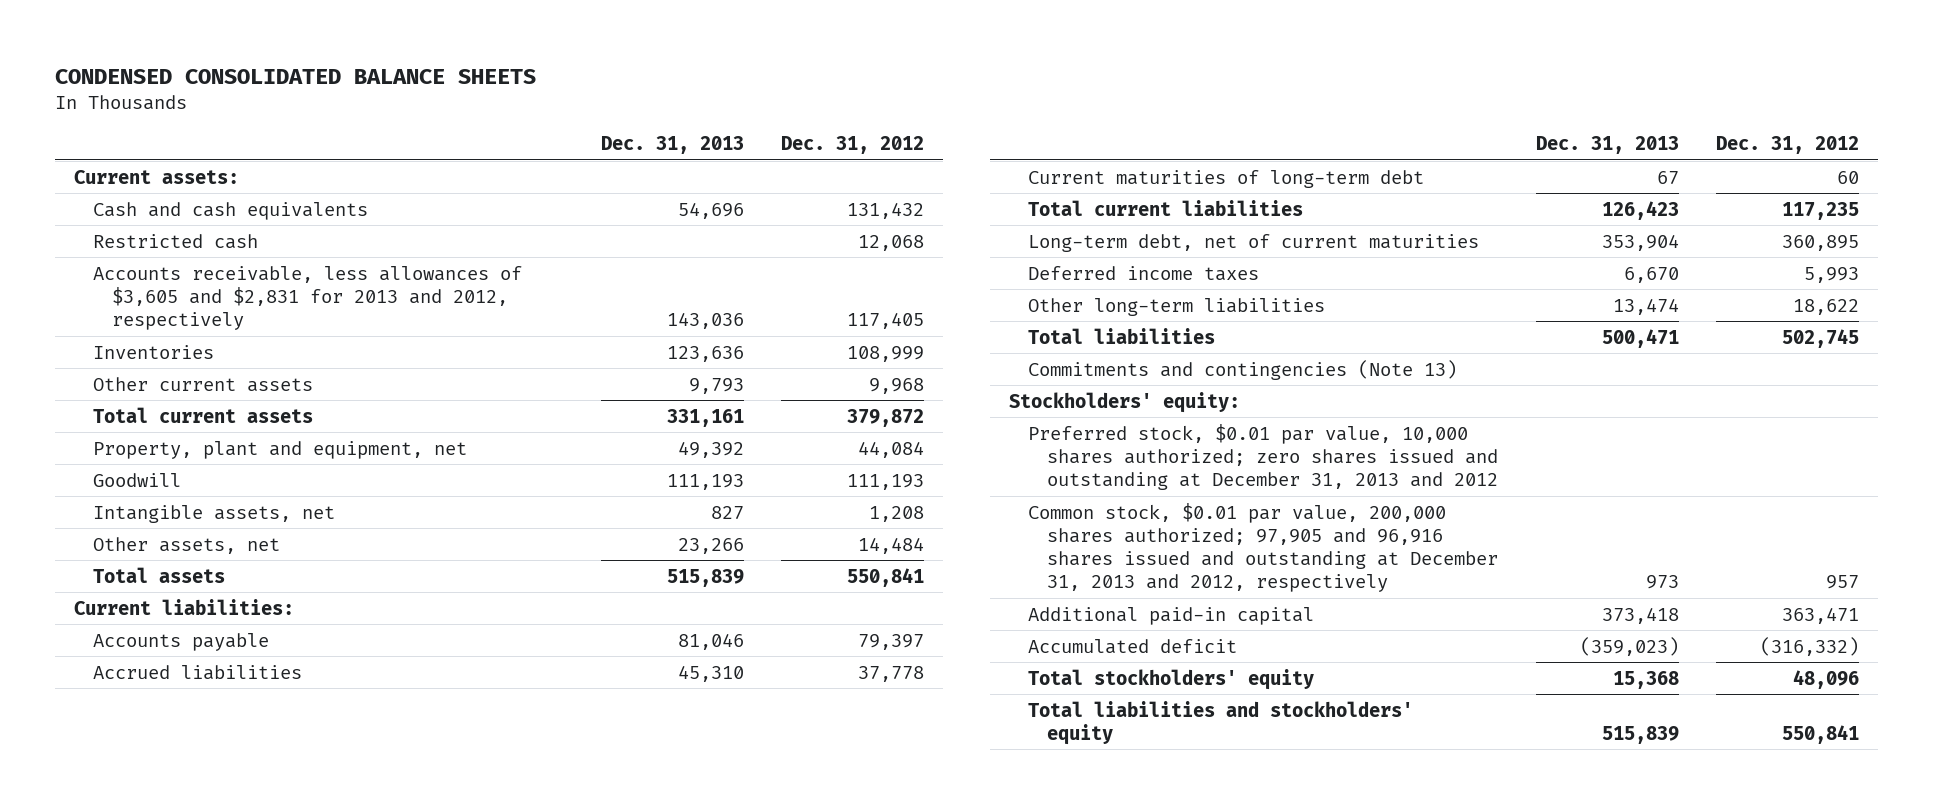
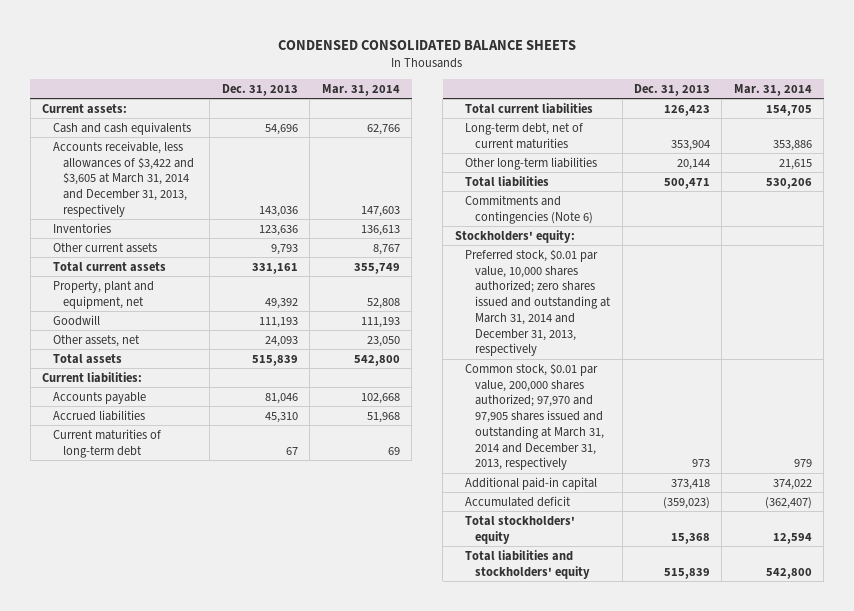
[781,136,925,155] Dec. 31, 2012 -> none
none -> [321,83,400,96] Mar. 31, 2014
[92,233,258,249] Restricted cash -> none
[92,265,522,331] Accounts receivable, less allowances of $3,605 and $2,831 for 2013 and 2012, respectively -> [52,140,194,217] Accounts receivable, less allowances of $3,422 and $3,605 at March 31, 2014 and December 31, 2013, respectively
[92,504,335,523] Intangible assets, net -> none
[677,537,744,554] 23,266 -> [264,335,298,347] 24,093
[1027,265,1259,281] Deferred income taxes -> none
[1612,297,1679,315] 13,474 -> [677,158,711,170] 20,144
[1027,359,1457,380] Commitments and contingencies (Note 13) -> [464,194,594,224] Commitments and contingencies (Note 6)
[1027,423,1498,491] Preferred stock, $0.01 par value, 10,000 shares authorized; zero shares issued and outstanding at December 31, 2013 and 2012 -> [464,248,612,357] Preferred stock, $0.01 par value, 10,000 shares authorized; zero shares issued and outstanding at March 31, 2014 and December 31, 2013, respectively
[1027,502,1498,593] Common stock, $0.01 par value, 200,000 shares authorized; 97,905 and 96,916 shares issued and outstanding at December 31, 2013 and 2012, respectively -> [464,362,605,471] Common stock, $0.01 par value, 200,000 shares authorized; 97,970 and 97,905 shares issued and outstanding at March 31, 2014 and December 31, 2013, respectively

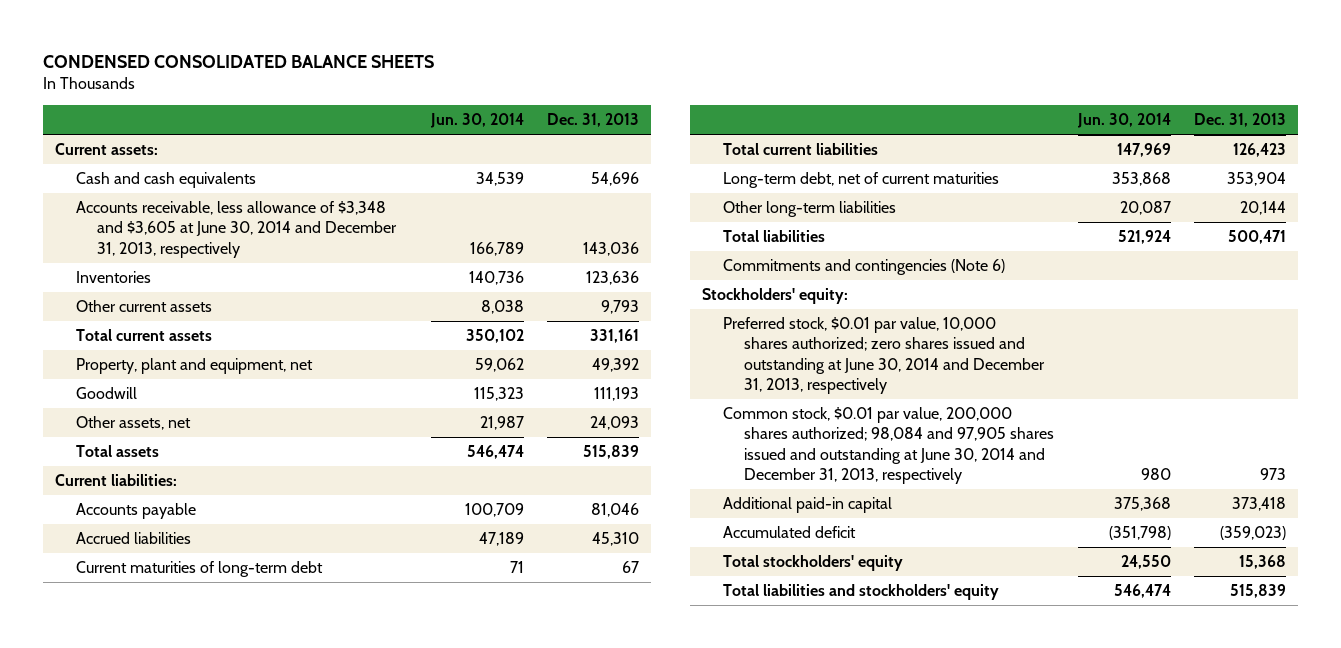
[321,83,400,96] Mar. 31, 2014 -> none
none -> [429,112,524,128] Jun. 30, 2014
[52,140,194,217] Accounts receivable, less allowances of $3,422 and $3,605 at March 31, 2014 and December 31, 2013, respectively -> [75,201,398,258] Accounts receivable, less allowance of $3,348 and $3,605 at June 30, 2014 and December 31, 2013, respectively
[464,248,612,357] Preferred stock, $0.01 par value, 10,000 shares authorized; zero shares issued and outstanding at March 31, 2014 and December 31, 2013, respectively -> [723,317,1046,394] Preferred stock, $0.01 par value, 10,000 shares authorized; zero shares issued and outstanding at June 30, 2014 and December 31, 2013, respectively
[464,362,605,471] Common stock, $0.01 par value, 200,000 shares authorized; 97,970 and 97,905 shares issued and outstanding at March 31, 2014 and December 31, 2013, respectively -> [723,407,1055,484] Common stock, $0.01 par value, 200,000 shares authorized; 98,084 and 97,905 shares issued and outstanding at June 30, 2014 and December 31, 2013, respectively

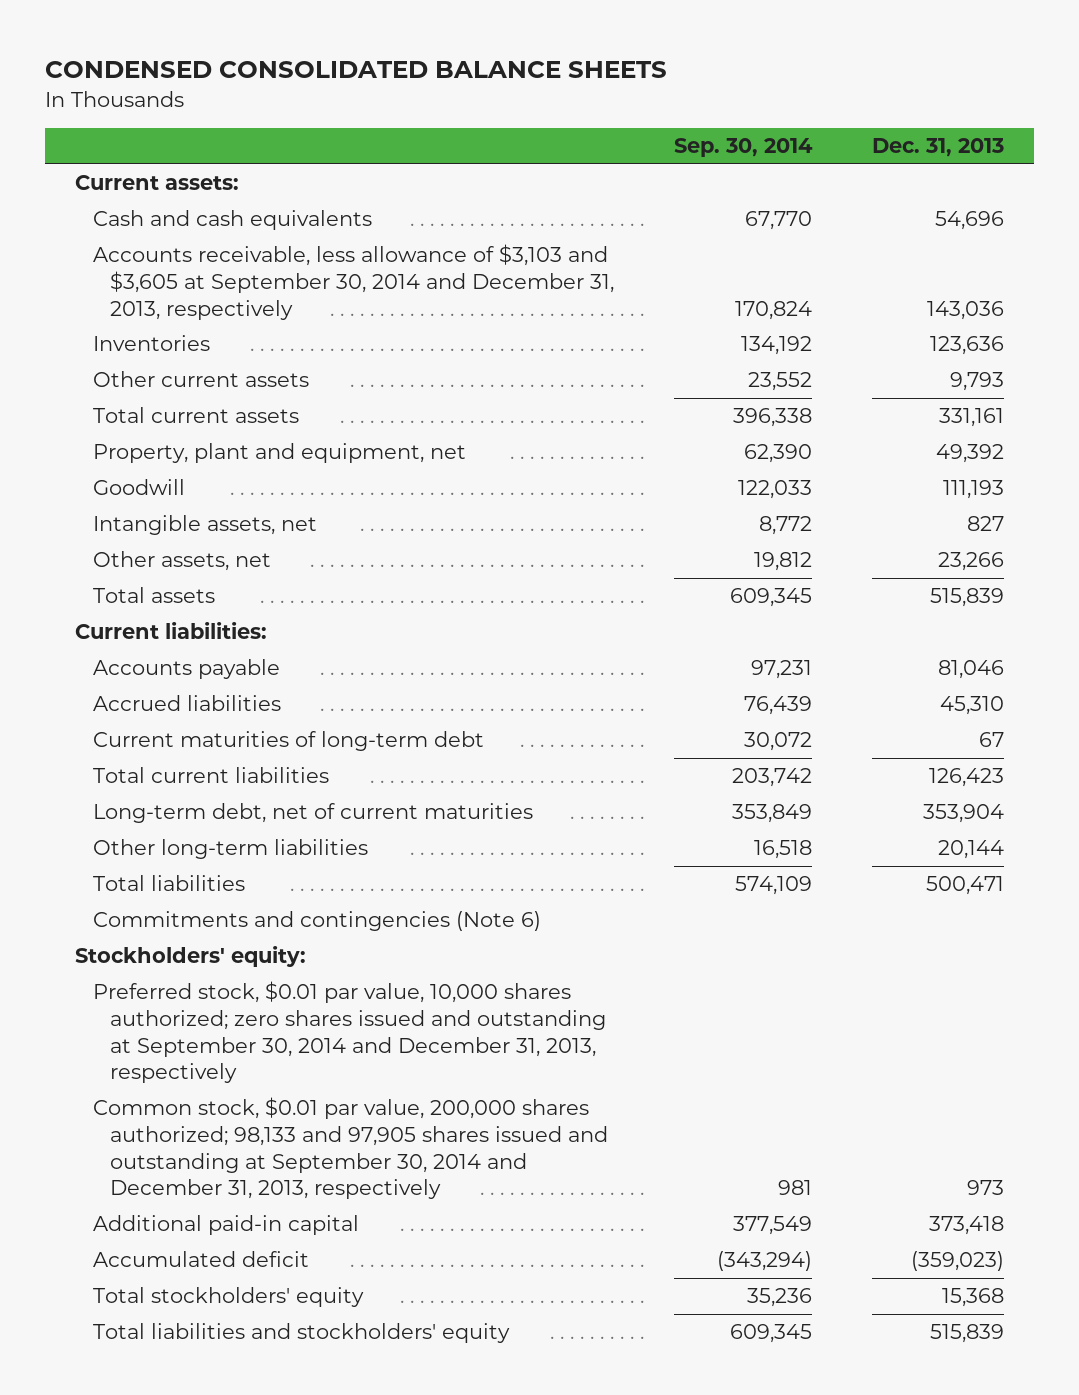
[429,112,524,128] Jun. 30, 2014 -> none
none -> [674,138,814,158] Sep. 30, 2014
[75,201,398,258] Accounts receivable, less allowance of $3,348 and $3,605 at June 30, 2014 and December 31, 2013, respectively -> [92,244,615,320] Accounts receivable, less allowance of $3,103 and $3,605 at September 30, 2014 and December 31, 2013, respectively
none -> [92,515,317,536] Intangible assets, net
[589,416,639,431] 24,093 -> [937,552,1004,572] 23,266
[723,317,1046,394] Preferred stock, $0.01 par value, 10,000 shares authorized; zero shares issued and outstanding at June 30, 2014 and December 31, 2013, respectively -> [92,981,607,1084] Preferred stock, $0.01 par value, 10,000 shares authorized; zero shares issued and outstanding at September 30, 2014 and December 31, 2013, respectively
[723,407,1055,484] Common stock, $0.01 par value, 200,000 shares authorized; 98,084 and 97,905 shares issued and outstanding at June 30, 2014 and December 31, 2013, respectively -> [92,1097,609,1200] Common stock, $0.01 par value, 200,000 shares authorized; 98,133 and 97,905 shares issued and outstanding at September 30, 2014 and December 31, 2013, respectively

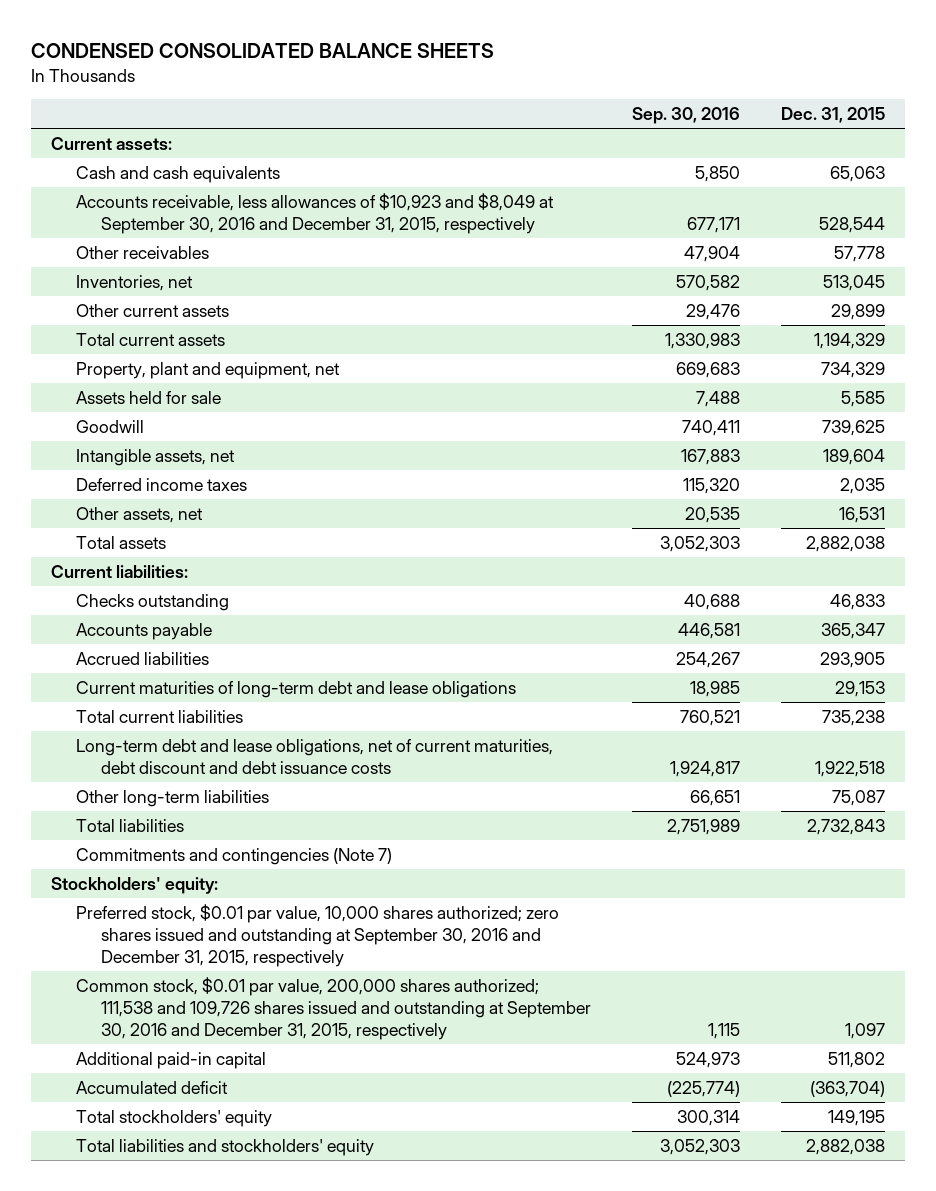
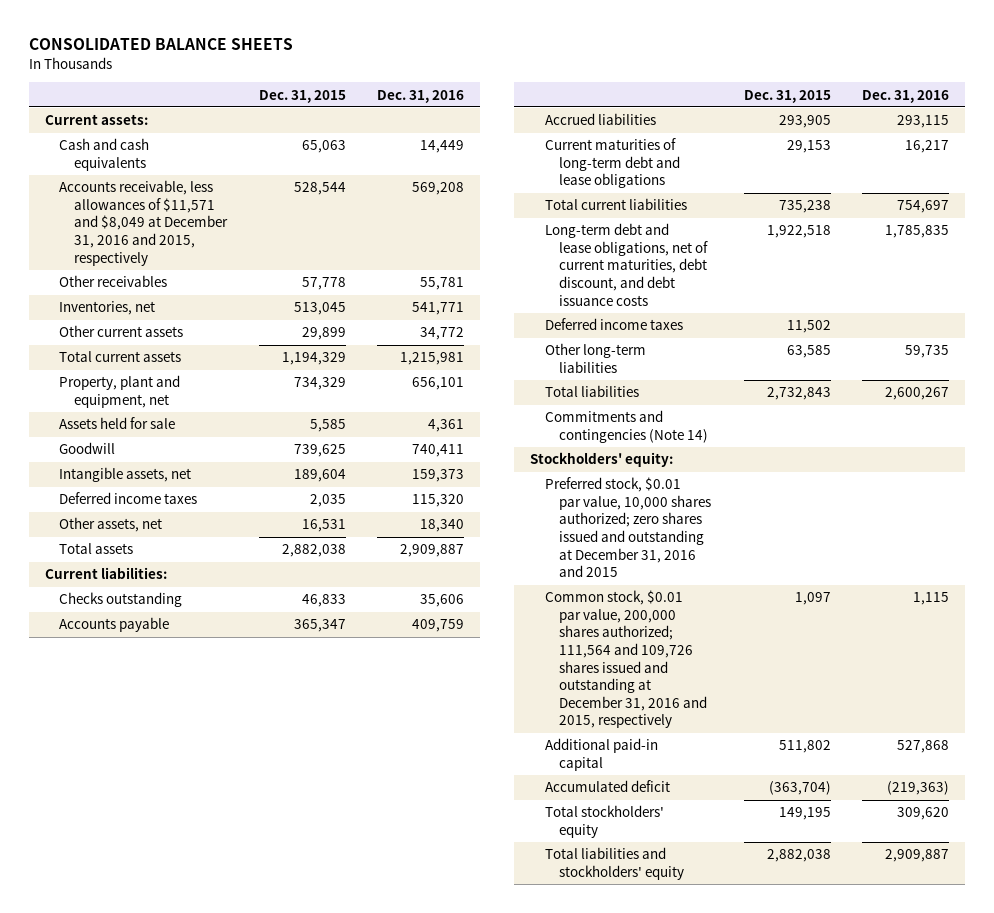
[31,43,495,59] CONDENSED CONSOLIDATED BALANCE SHEETS -> [28,38,293,51] CONSOLIDATED BALANCE SHEETS
[631,107,740,125] Sep. 30, 2016 -> none
none -> [377,89,465,103] Dec. 31, 2016
[76,192,555,234] Accounts receivable, less allowances of $10,923 and $8,049 at September 30, 2016 and December 31, 2015, respectively -> [59,180,229,266] Accounts receivable, less allowances of $11,571 and $8,049 at December 31, 2016 and 2015, respectively
[76,738,554,774] Long-term debt and lease obligations, net of current maturities, debt discount and debt issuance costs -> [544,223,709,306] Long-term debt and lease obligations, net of current maturities, debt discount, and debt issuance costs
none -> [544,318,683,331] Deferred income taxes
[831,789,885,806] 75,087 -> [786,345,831,359] 63,585
[76,847,393,865] Commitments and contingencies (Note 7) -> [544,410,709,443] Commitments and contingencies (Note 14)
[76,903,560,967] Preferred stock, $0.01 par value, 10,000 shares authorized; zero shares issued and outstanding at September 30, 2016 and December 31, 2015, respectively -> [544,477,712,578] Preferred stock, $0.01 par value, 10,000 shares authorized; zero shares issued and outstanding at December 31, 2016 and 2015
[76,976,592,1040] Common stock, $0.01 par value, 200,000 shares authorized; 111,538 and 109,726 shares issued and outstanding at September 30, 2016 and December 31, 2015, respectively -> [544,590,708,729] Common stock, $0.01 par value, 200,000 shares authorized; 111,564 and 109,726 shares issued and outstanding at December 31, 2016 and 2015, respectively

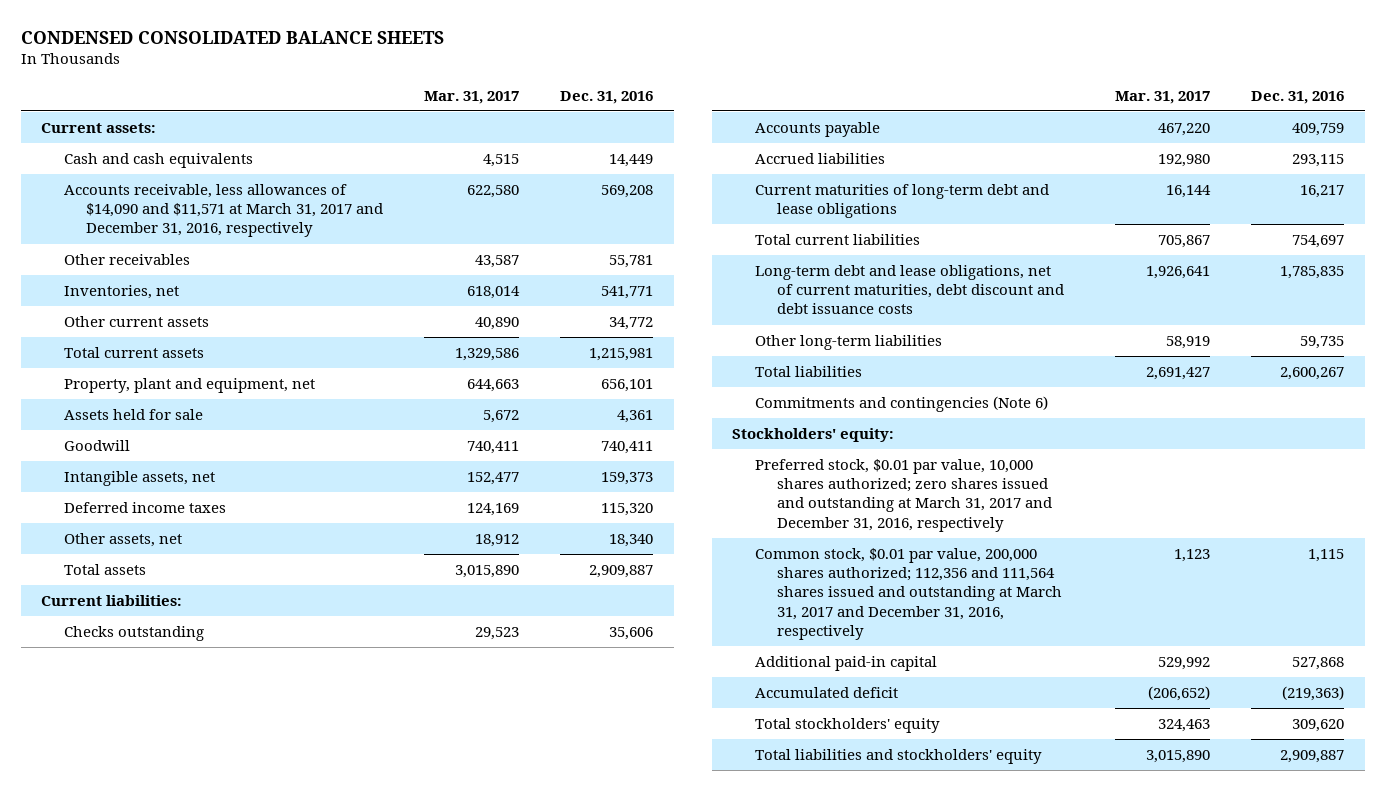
[28,38,293,51] CONSOLIDATED BALANCE SHEETS -> [20,31,444,45] CONDENSED CONSOLIDATED BALANCE SHEETS
[258,89,346,103] Dec. 31, 2015 -> none
none -> [424,90,520,104] Mar. 31, 2017
[59,180,229,266] Accounts receivable, less allowances of $11,571 and $8,049 at December 31, 2016 and 2015, respectively -> [63,184,384,238] Accounts receivable, less allowances of $14,090 and $11,571 at March 31, 2017 and December 31, 2016, respectively
[544,318,683,331] Deferred income taxes -> none
[544,223,709,306] Long-term debt and lease obligations, net of current maturities, debt discount, and debt issuance costs -> [754,265,1064,315] Long-term debt and lease obligations, net of current maturities, debt discount and debt issuance costs
[544,410,709,443] Commitments and contingencies (Note 14) -> [754,396,1048,413] Commitments and contingencies (Note 6)
[544,477,712,578] Preferred stock, $0.01 par value, 10,000 shares authorized; zero shares issued and outstanding at December 31, 2016 and 2015 -> [754,459,1052,532] Preferred stock, $0.01 par value, 10,000 shares authorized; zero shares issued and outstanding at March 31, 2017 and December 31, 2016, respectively
[544,590,708,729] Common stock, $0.01 par value, 200,000 shares authorized; 111,564 and 109,726 shares issued and outstanding at December 31, 2016 and 2015, respectively -> [754,548,1062,640] Common stock, $0.01 par value, 200,000 shares authorized; 112,356 and 111,564 shares issued and outstanding at March 31, 2017 and December 31, 2016, respectively

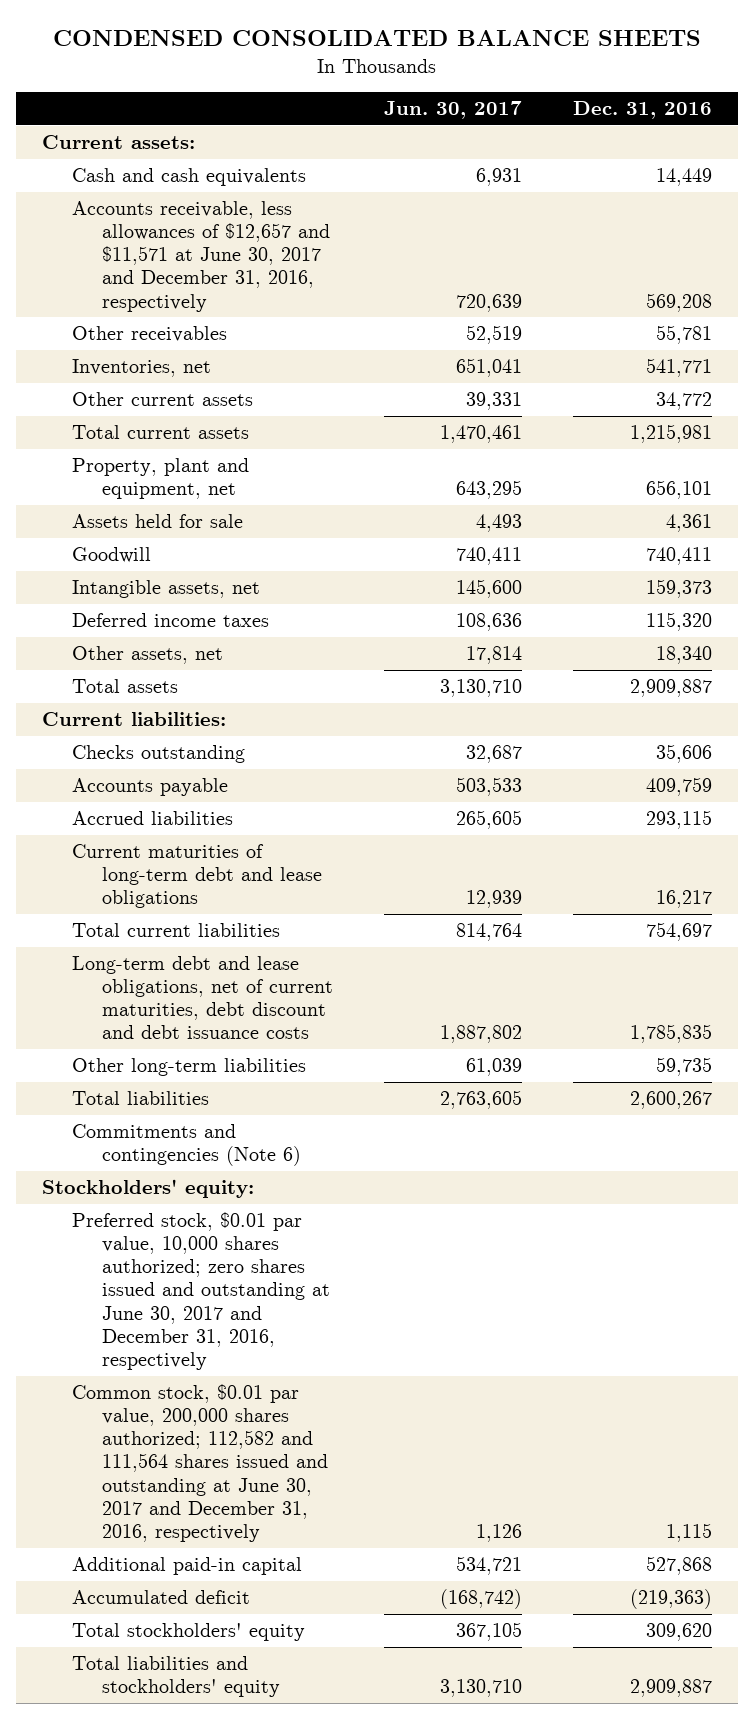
[424,90,520,104] Mar. 31, 2017 -> none
none -> [384,101,523,120] Jun. 30, 2017
[63,184,384,238] Accounts receivable, less allowances of $14,090 and $11,571 at March 31, 2017 and December 31, 2016, respectively -> [71,201,331,312] Accounts receivable, less allowances of $12,657 and $11,571 at June 30, 2017 and December 31, 2016, respectively
[754,459,1052,532] Preferred stock, $0.01 par value, 10,000 shares authorized; zero shares issued and outstanding at March 31, 2017 and December 31, 2016, respectively -> [71,1212,331,1370] Preferred stock, $0.01 par value, 10,000 shares authorized; zero shares issued and outstanding at June 30, 2017 and December 31, 2016, respectively
[754,548,1062,640] Common stock, $0.01 par value, 200,000 shares authorized; 112,356 and 111,564 shares issued and outstanding at March 31, 2017 and December 31, 2016, respectively -> [71,1384,329,1542] Common stock, $0.01 par value, 200,000 shares authorized; 112,582 and 111,564 shares issued and outstanding at June 30, 2017 and December 31, 2016, respectively

